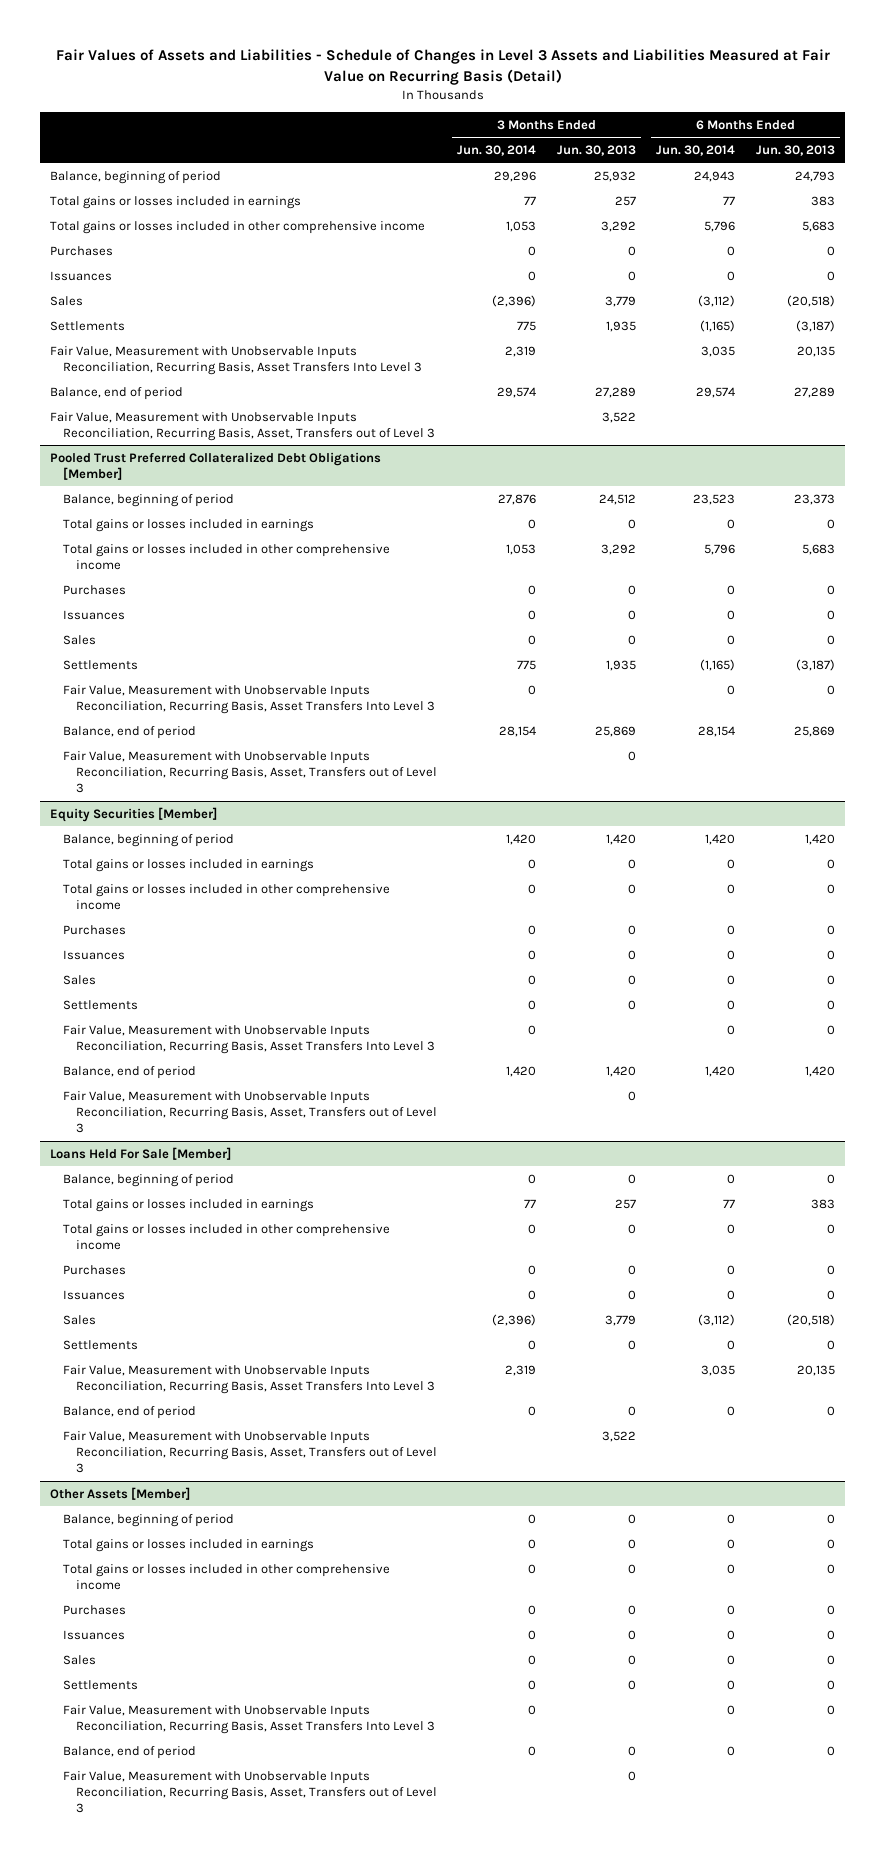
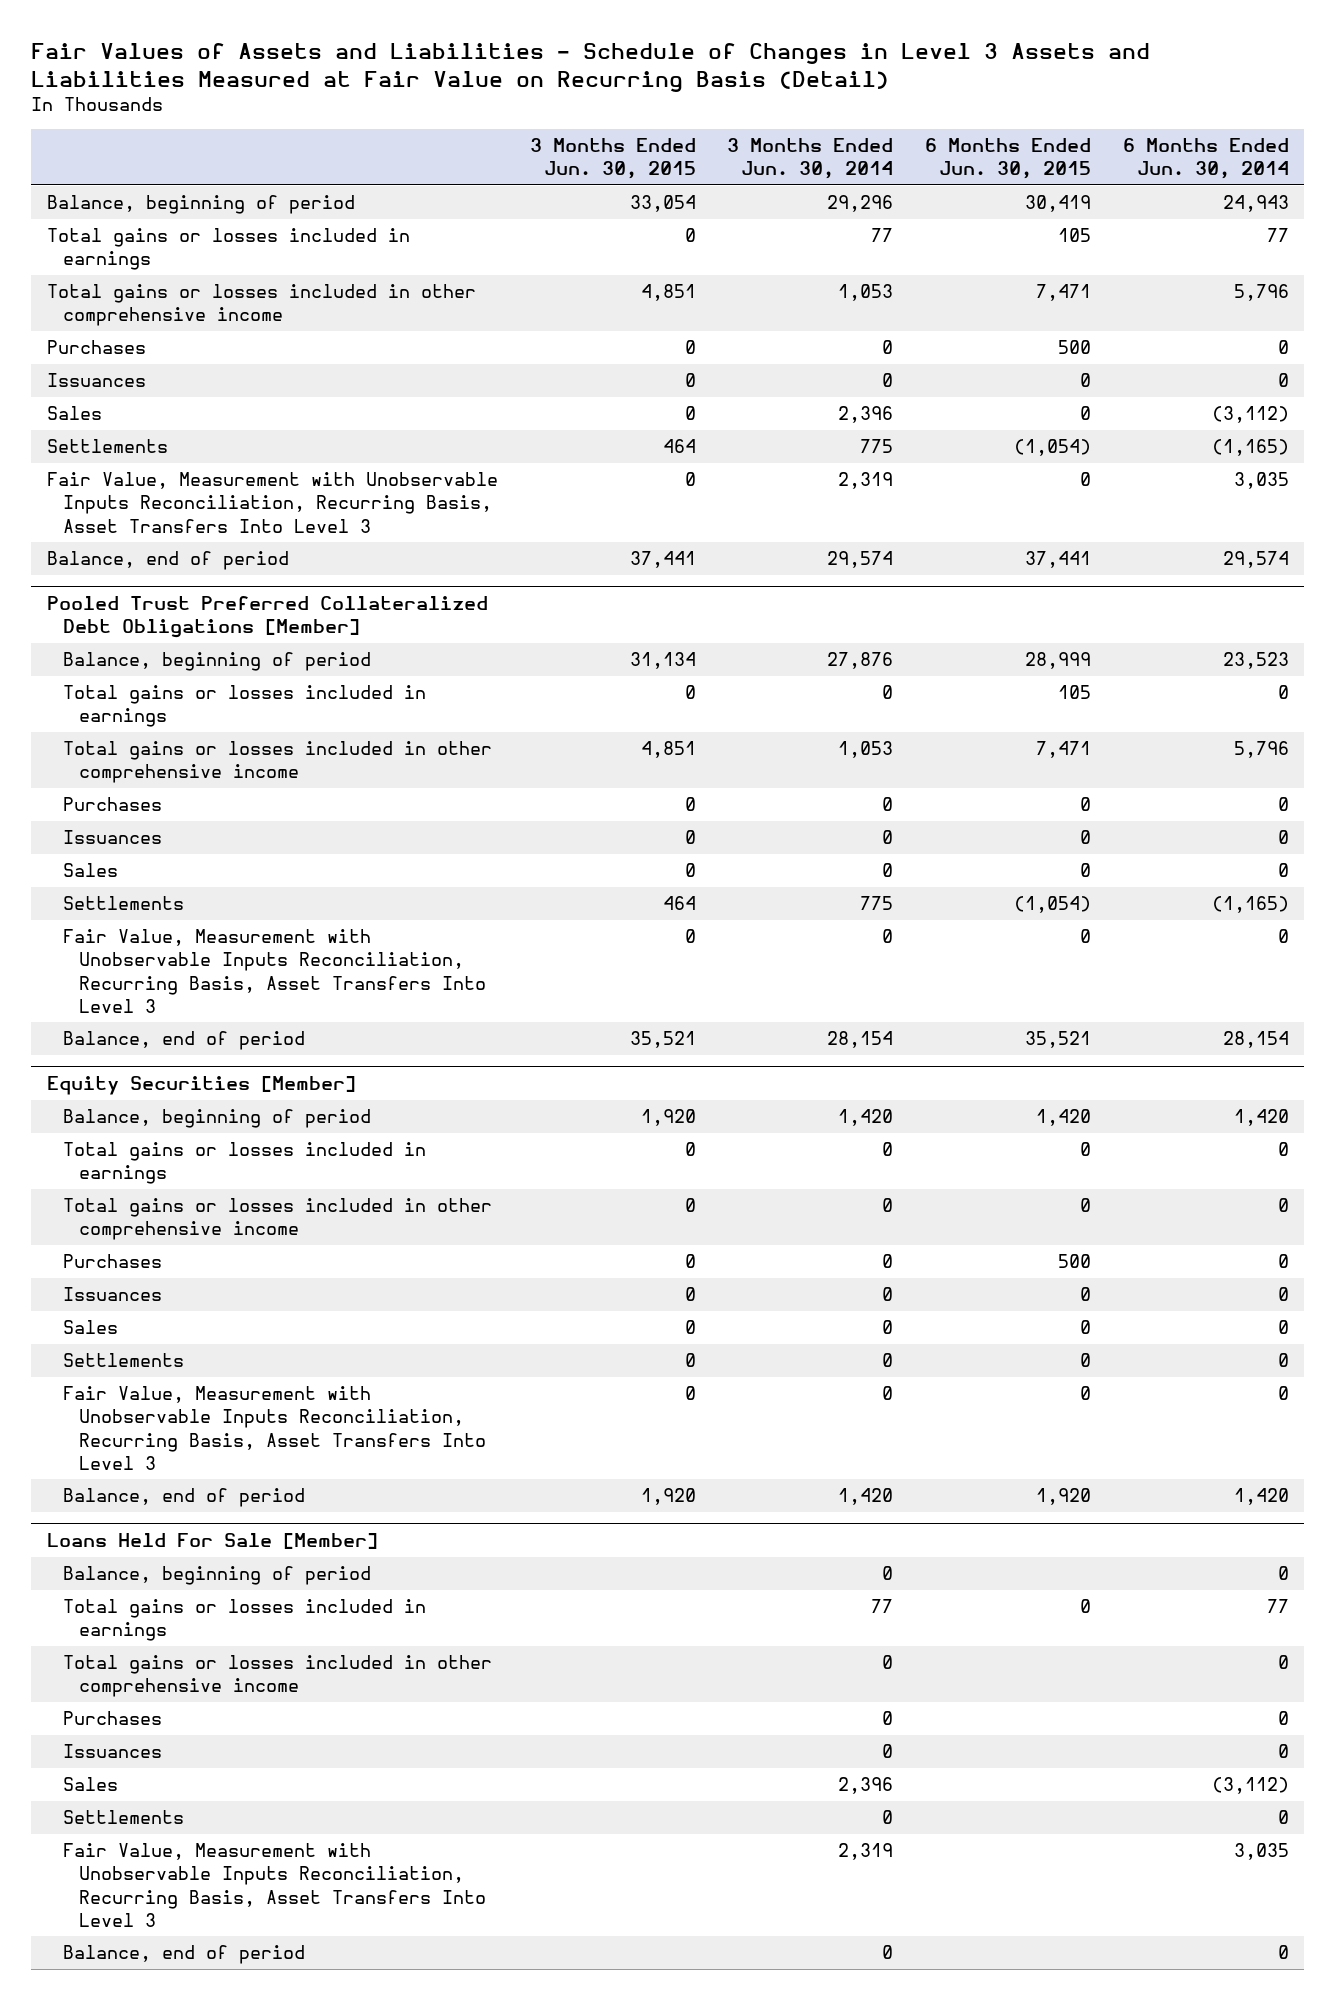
[556,144,636,156] Jun. 30, 2013 -> none
[755,144,835,156] Jun. 30, 2013 -> none
none -> [529,138,696,180] 3 Months Ended Jun. 30, 2015
none -> [924,138,1091,180] 6 Months Ended Jun. 30, 2015
[492,294,537,307] (2,396) -> [838,406,894,424] 2,396
[50,411,435,441] Fair Value, Measurement with Unobservable Inputs Reconciliation, Recurring Basis, Asset, Transfers out of Level 3 -> none
[62,750,437,794] Fair Value, Measurement with Unobservable Inputs Reconciliation, Recurring Basis, Asset, Transfers out of Level 3 -> none
[62,1090,437,1134] Fair Value, Measurement with Unobservable Inputs Reconciliation, Recurring Basis, Asset, Transfers out of Level 3 -> none
[492,1313,537,1326] (2,396) -> [838,1777,894,1795] 2,396
[62,1430,437,1474] Fair Value, Measurement with Unobservable Inputs Reconciliation, Recurring Basis, Asset, Transfers out of Level 3 -> none
[50,1486,191,1500] Other Assets [Member] -> none
[62,1513,234,1527] Balance, beginning of period -> none
[62,1538,314,1552] Total gains or losses included in earnings -> none
[62,1563,390,1590] Total gains or losses included in other comprehensive income -> none
[62,1604,126,1615] Purchases -> none
[62,1629,125,1640] Issuances -> none
[62,1654,96,1665] Sales -> none
[62,1679,138,1690] Settlements -> none
[62,1704,435,1734] Fair Value, Measurement with Unobservable Inputs Reconciliation, Recurring Basis, Asset Transfers Into Level 3 -> none
[62,1745,196,1759] Balance, end of period -> none
[62,1770,437,1814] Fair Value, Measurement with Unobservable Inputs Reconciliation, Recurring Basis, Asset, Transfers out of Level 3 -> none

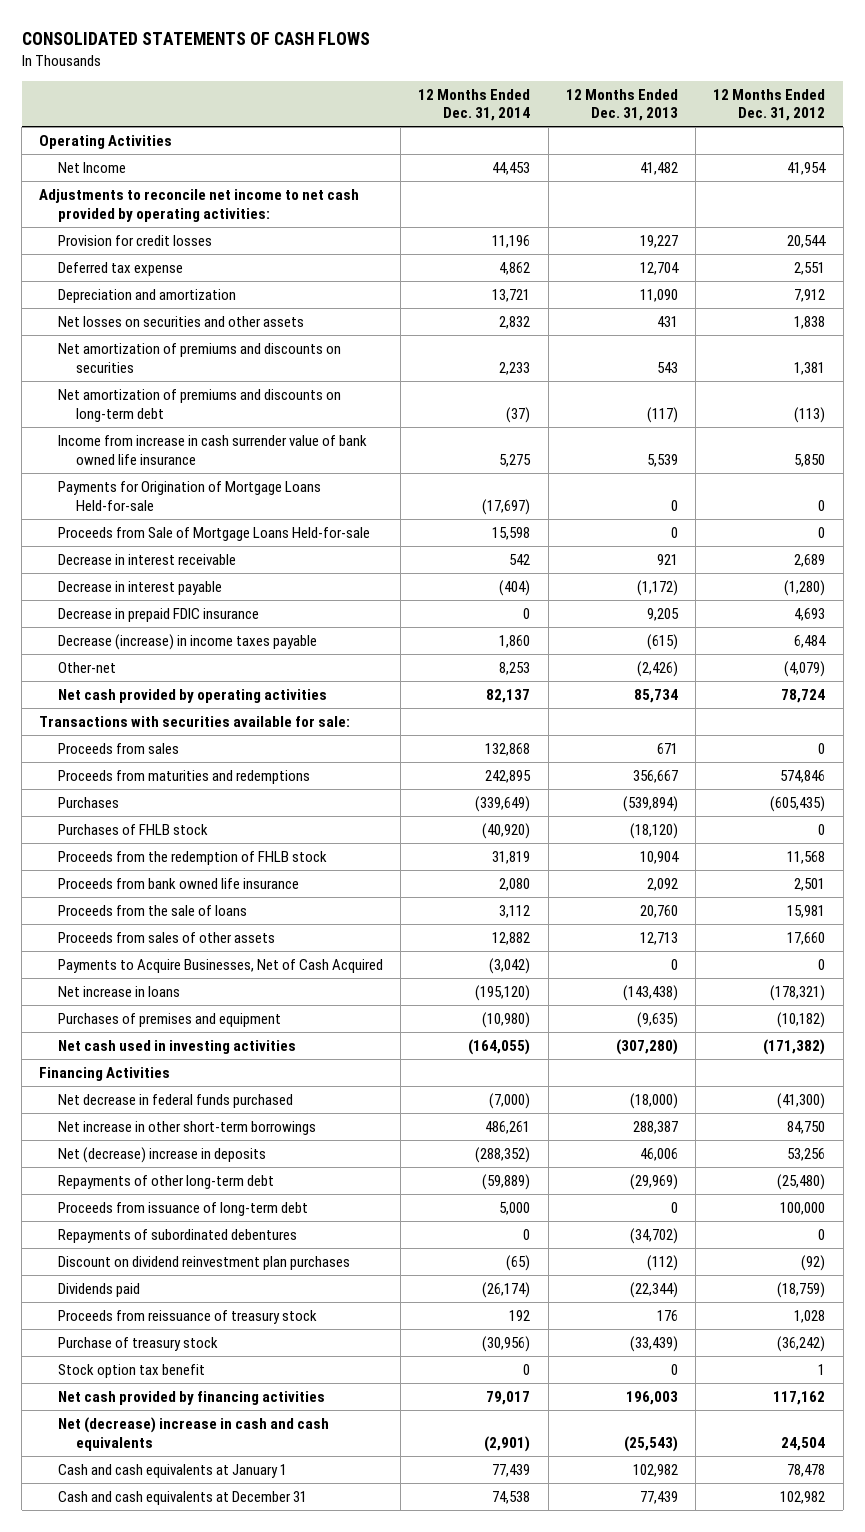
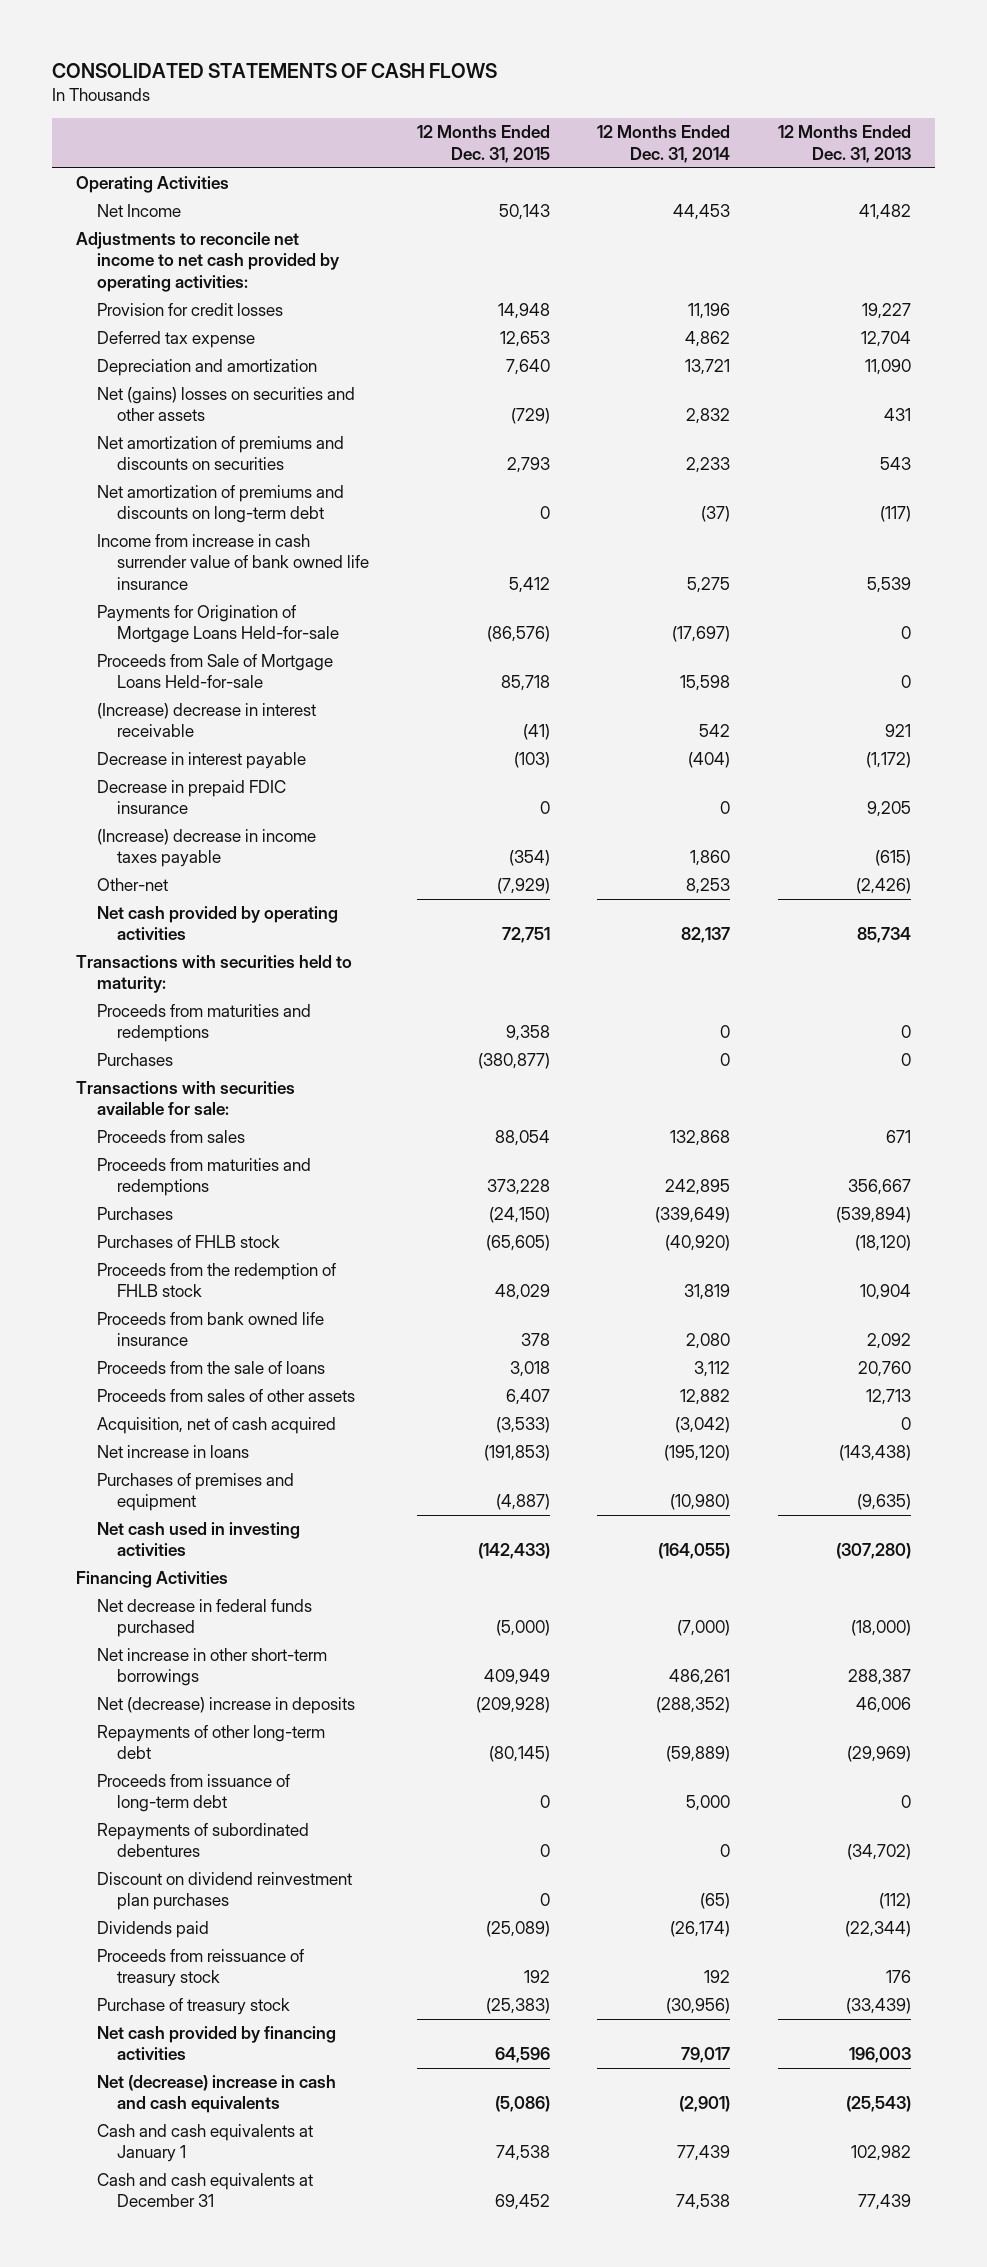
[713,88,826,122] 12 Months Ended Dec. 31, 2012 -> none
none -> [416,125,550,163] 12 Months Ended Dec. 31, 2015
[57,315,304,327] Net losses on securities and other assets -> [96,387,355,422] Net (gains) losses on securities and other assets
[57,553,236,565] Decrease in interest receivable -> [96,703,316,738] (Increase) decrease in interest receivable
[57,633,317,650] Decrease (increase) in income taxes payable -> [96,829,316,868] (Increase) decrease in income taxes payable
none -> [75,955,352,994] Transactions with securities held to maturity:
none -> [96,1004,311,1043] Proceeds from maturities and redemptions
none -> [96,1053,173,1067] Purchases
[57,958,383,973] Payments to Acquire Businesses, Net of Cash Acquired -> [96,1417,336,1435] Acquisition, net of cash acquired
[57,1363,205,1378] Stock option tax benefit -> none

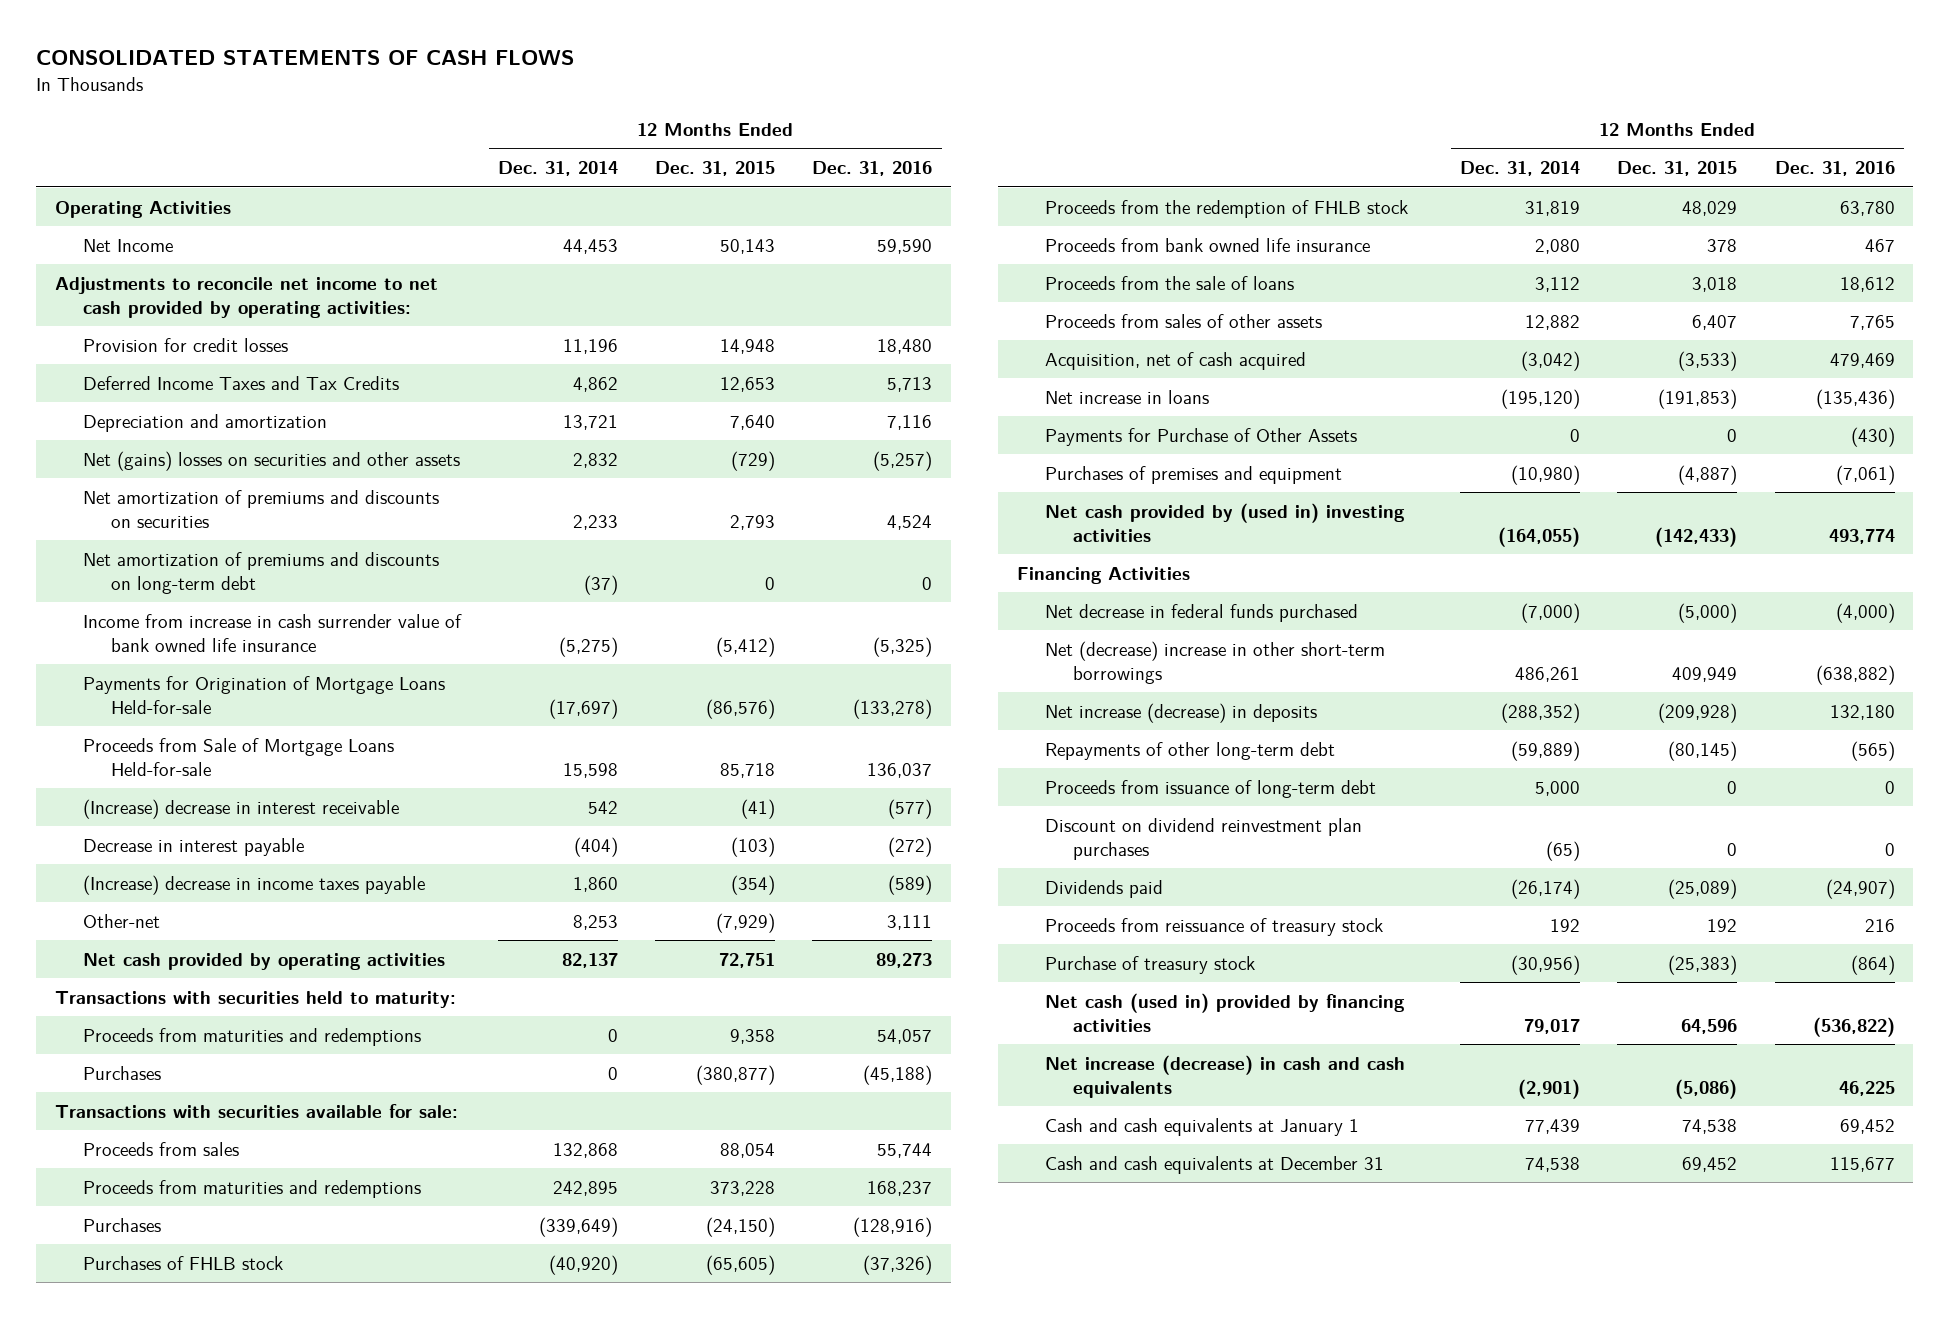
[778,125,912,163] 12 Months Ended Dec. 31, 2013 -> none
none -> [812,161,933,177] Dec. 31, 2016
[96,331,255,349] Deferred tax expense -> [82,375,399,390] Deferred Income Taxes and Tax Credits
[508,576,550,593] 5,412 -> [716,636,776,657] (5,412)
[687,576,731,593] 5,275 -> [559,636,619,657] (5,275)
[96,780,286,815] Decrease in prepaid FDIC insurance -> none
none -> [1044,427,1357,446] Payments for Purchase of Other Assets
[96,1522,300,1557] Net cash used in investing activities -> [1044,502,1405,542] Net cash provided by (used in) investing activities
[96,1648,327,1687] Net increase in other short-term borrowings -> [1044,640,1385,684] Net (decrease) increase in other short-term borrowings
[96,1697,355,1715] Net (decrease) increase in deposits -> [1044,702,1317,723] Net increase (decrease) in deposits
[96,1823,309,1858] Repayments of subordinated debentures -> none
[96,2026,336,2061] Net cash provided by financing activities -> [1044,992,1405,1032] Net cash (used in) provided by financing activities
[96,2075,336,2114] Net (decrease) increase in cash and cash equivalents -> [1044,1054,1405,1098] Net increase (decrease) in cash and cash equivalents

